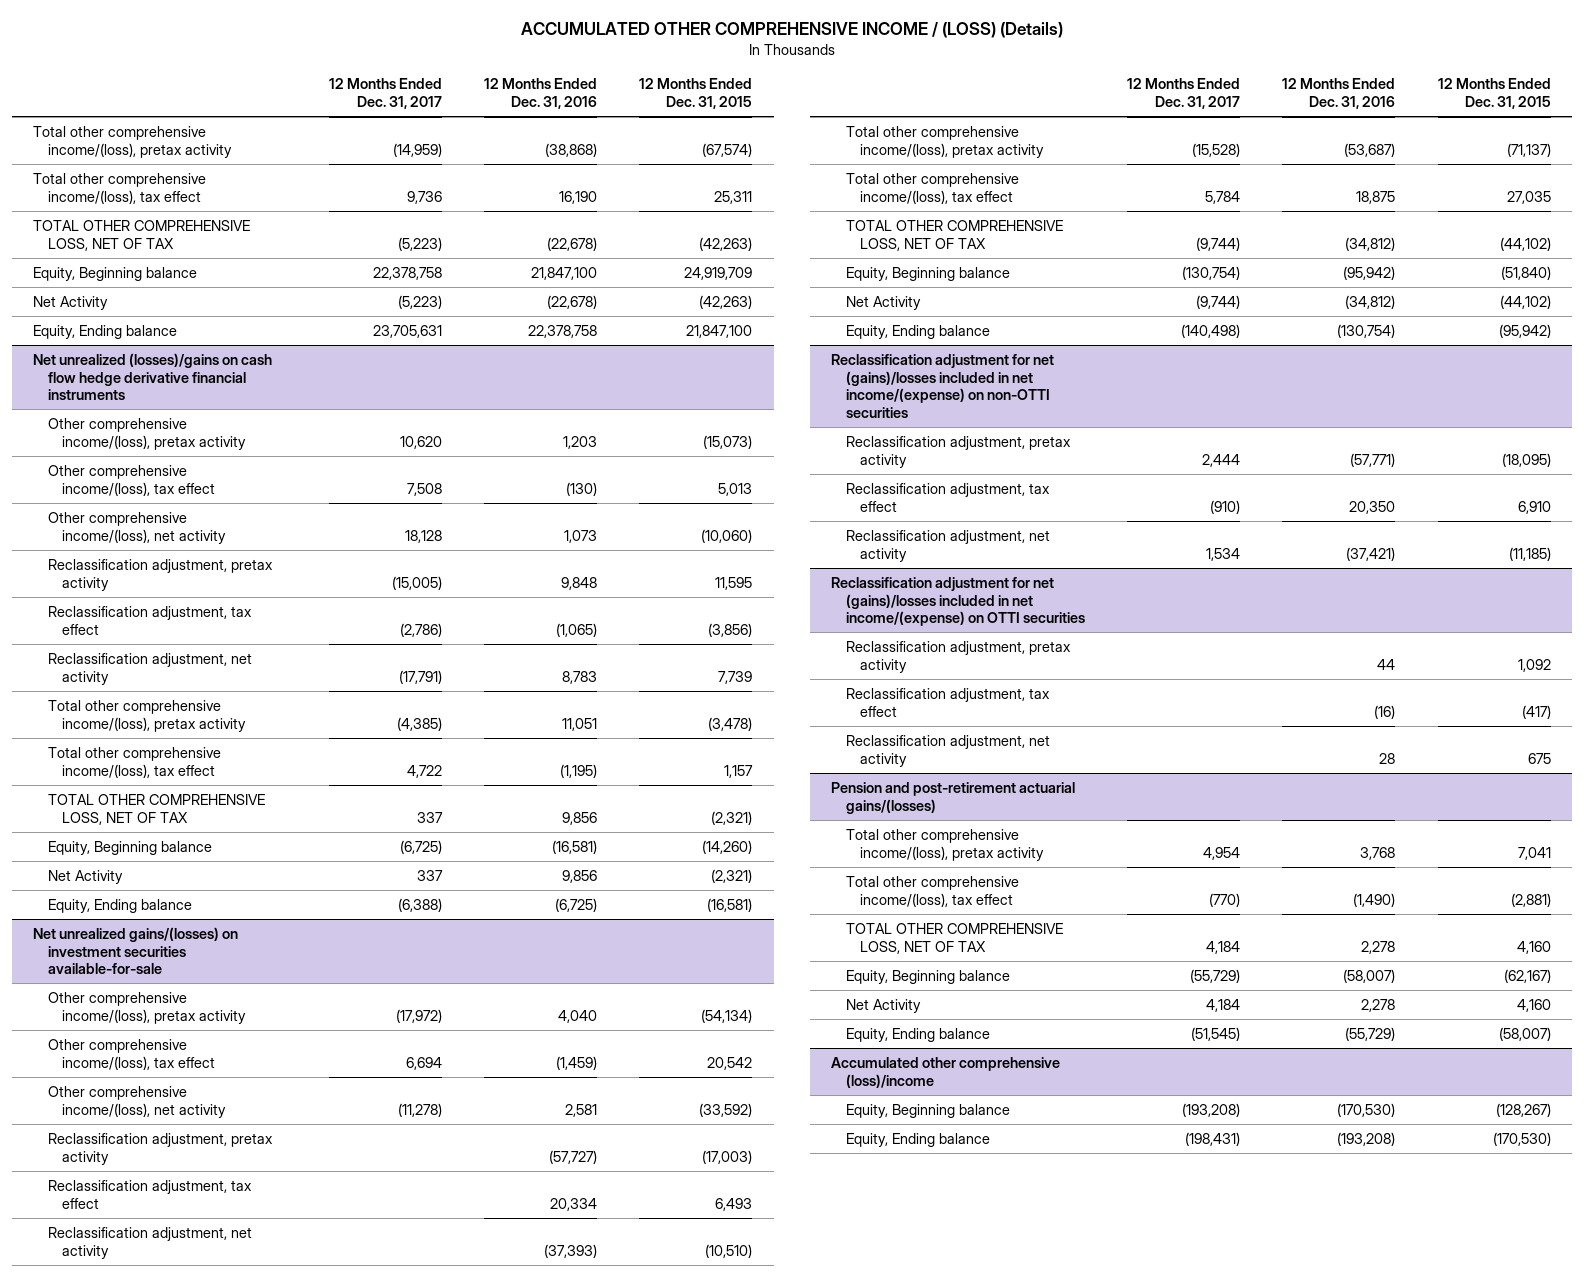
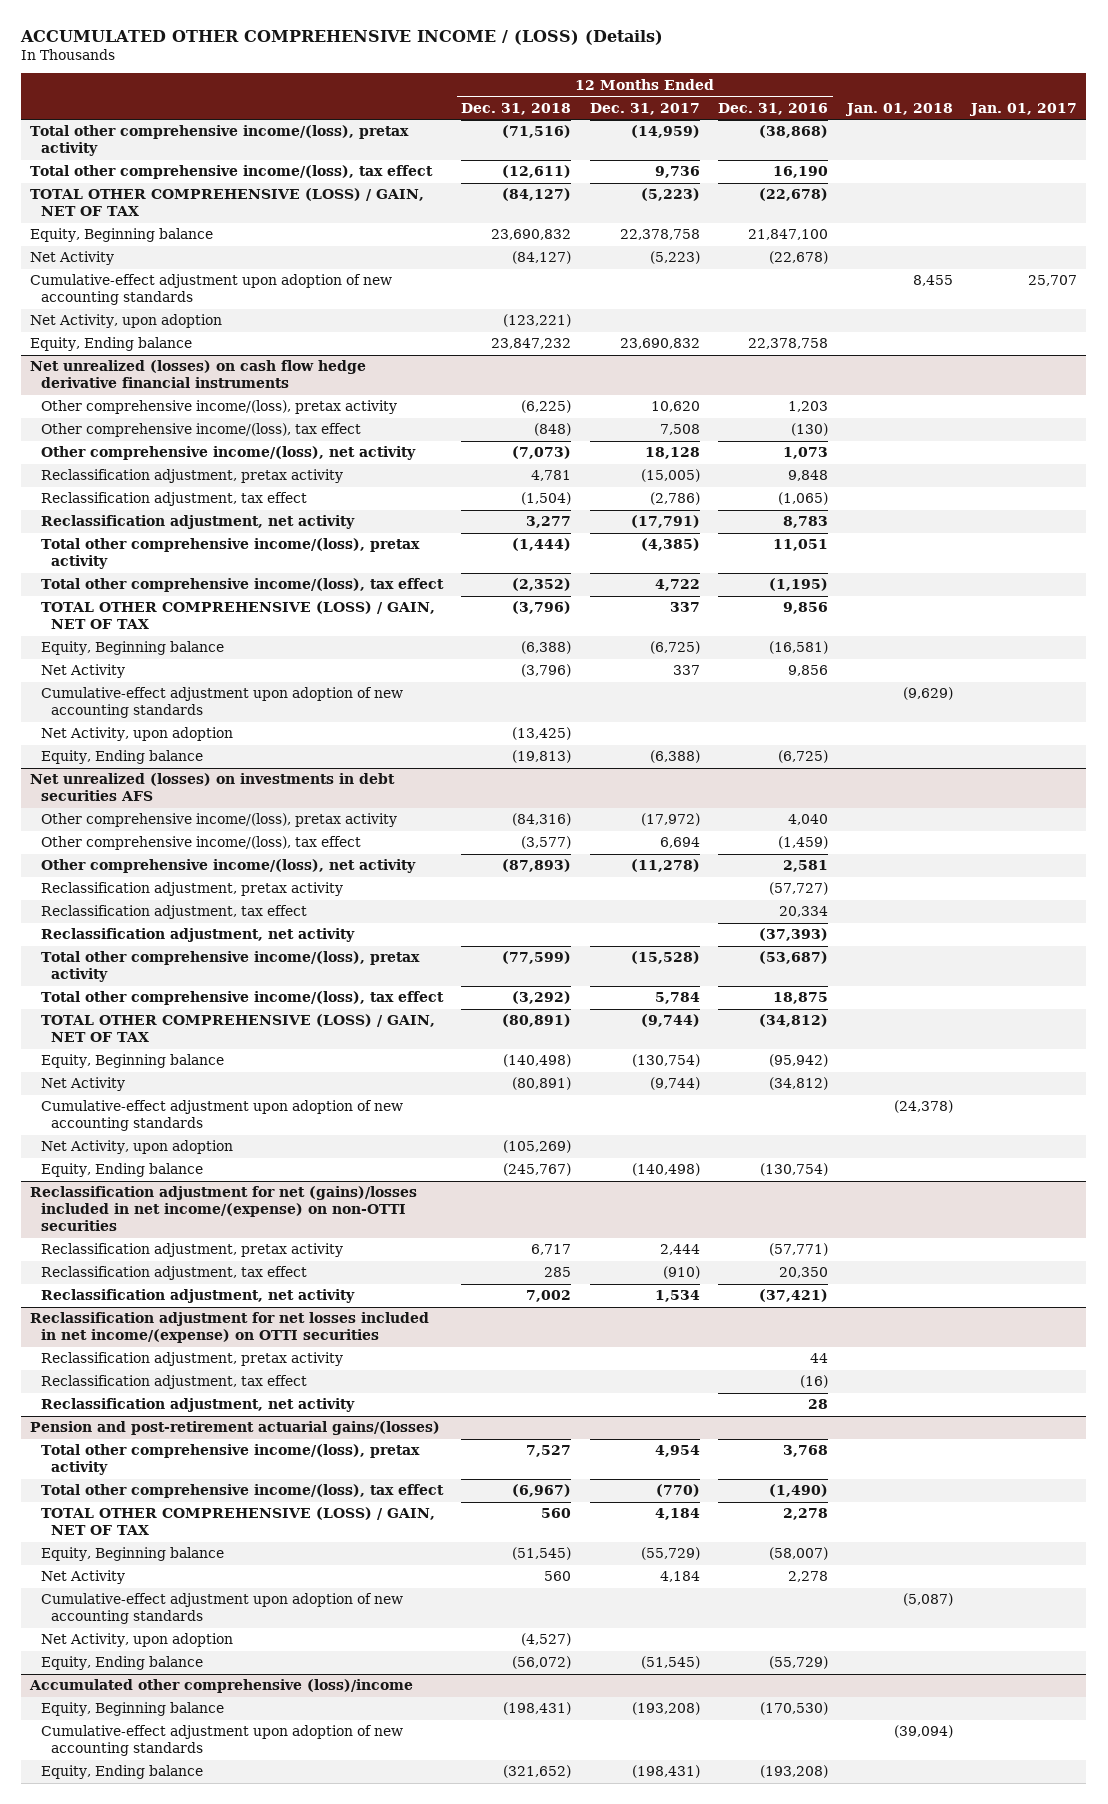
[639,78,753,109] 12 Months Ended Dec. 31, 2015 -> none
none -> [461,102,572,115] Dec. 31, 2018
none -> [844,102,953,116] Jan. 01, 2018
none -> [969,102,1078,116] Jan. 01, 2017
[33,219,251,251] TOTAL OTHER COMPREHENSIVE LOSS, NET OF TAX -> [30,188,425,217] TOTAL OTHER COMPREHENSIVE (LOSS) / GAIN, NET OF TAX
none -> [30,274,393,306] Cumulative-effect adjustment upon adoption of new accounting standards
none -> [30,314,223,329] Net Activity, upon adoption
[372,324,442,338] 23,705,631 -> [619,338,700,350] 23,690,832
[33,352,273,401] Net unrealized (losses)/gains on cash flow hedge derivative financial instruments -> [30,360,367,389] Net unrealized (losses) on cash flow hedge derivative financial instruments
[47,793,265,825] TOTAL OTHER COMPREHENSIVE LOSS, NET OF TAX -> [40,601,435,630] TOTAL OTHER COMPREHENSIVE (LOSS) / GAIN, NET OF TAX
none -> [40,687,403,719] Cumulative-effect adjustment upon adoption of new accounting standards
none -> [40,727,233,742] Net Activity, upon adoption
[33,926,239,975] Net unrealized gains/(losses) on investment securities available-for-sale -> [30,773,396,802] Net unrealized (losses) on investments in debt securities AFS
[845,219,1063,251] TOTAL OTHER COMPREHENSIVE LOSS, NET OF TAX -> [40,1014,435,1043] TOTAL OTHER COMPREHENSIVE (LOSS) / GAIN, NET OF TAX
none -> [40,1100,403,1132] Cumulative-effect adjustment upon adoption of new accounting standards
none -> [40,1140,233,1155] Net Activity, upon adoption
[831,576,1085,627] Reclassification adjustment for net (gains)/losses included in net income/(expense) on OTTI securities -> [30,1312,430,1344] Reclassification adjustment for net losses included in net income/(expense) on OTTI securities
[845,922,1063,954] TOTAL OTHER COMPREHENSIVE LOSS, NET OF TAX -> [40,1507,435,1536] TOTAL OTHER COMPREHENSIVE (LOSS) / GAIN, NET OF TAX
none -> [40,1593,403,1625] Cumulative-effect adjustment upon adoption of new accounting standards
none -> [40,1633,233,1648] Net Activity, upon adoption
none -> [40,1725,403,1757] Cumulative-effect adjustment upon adoption of new accounting standards

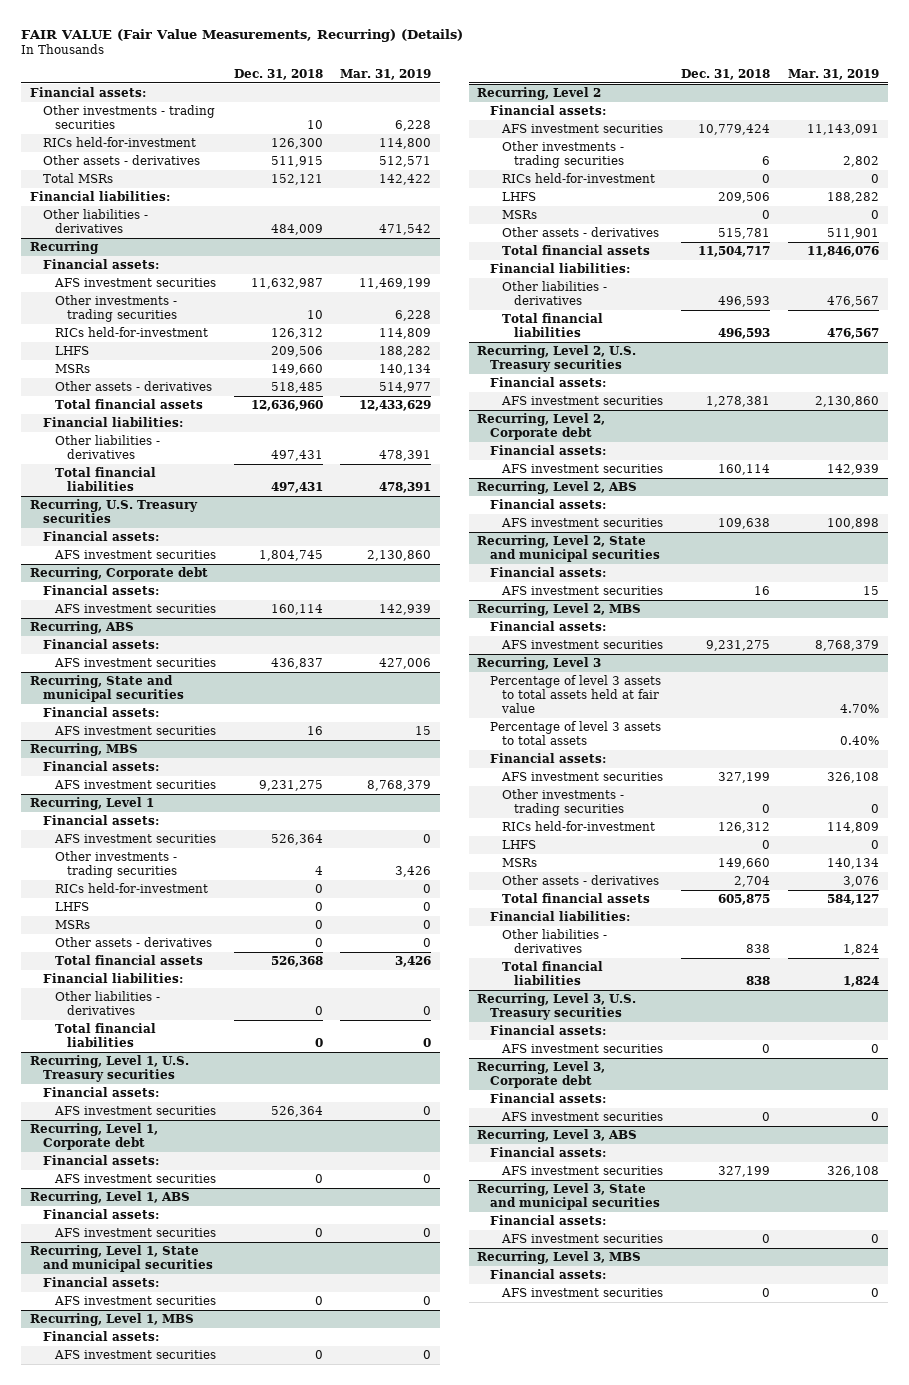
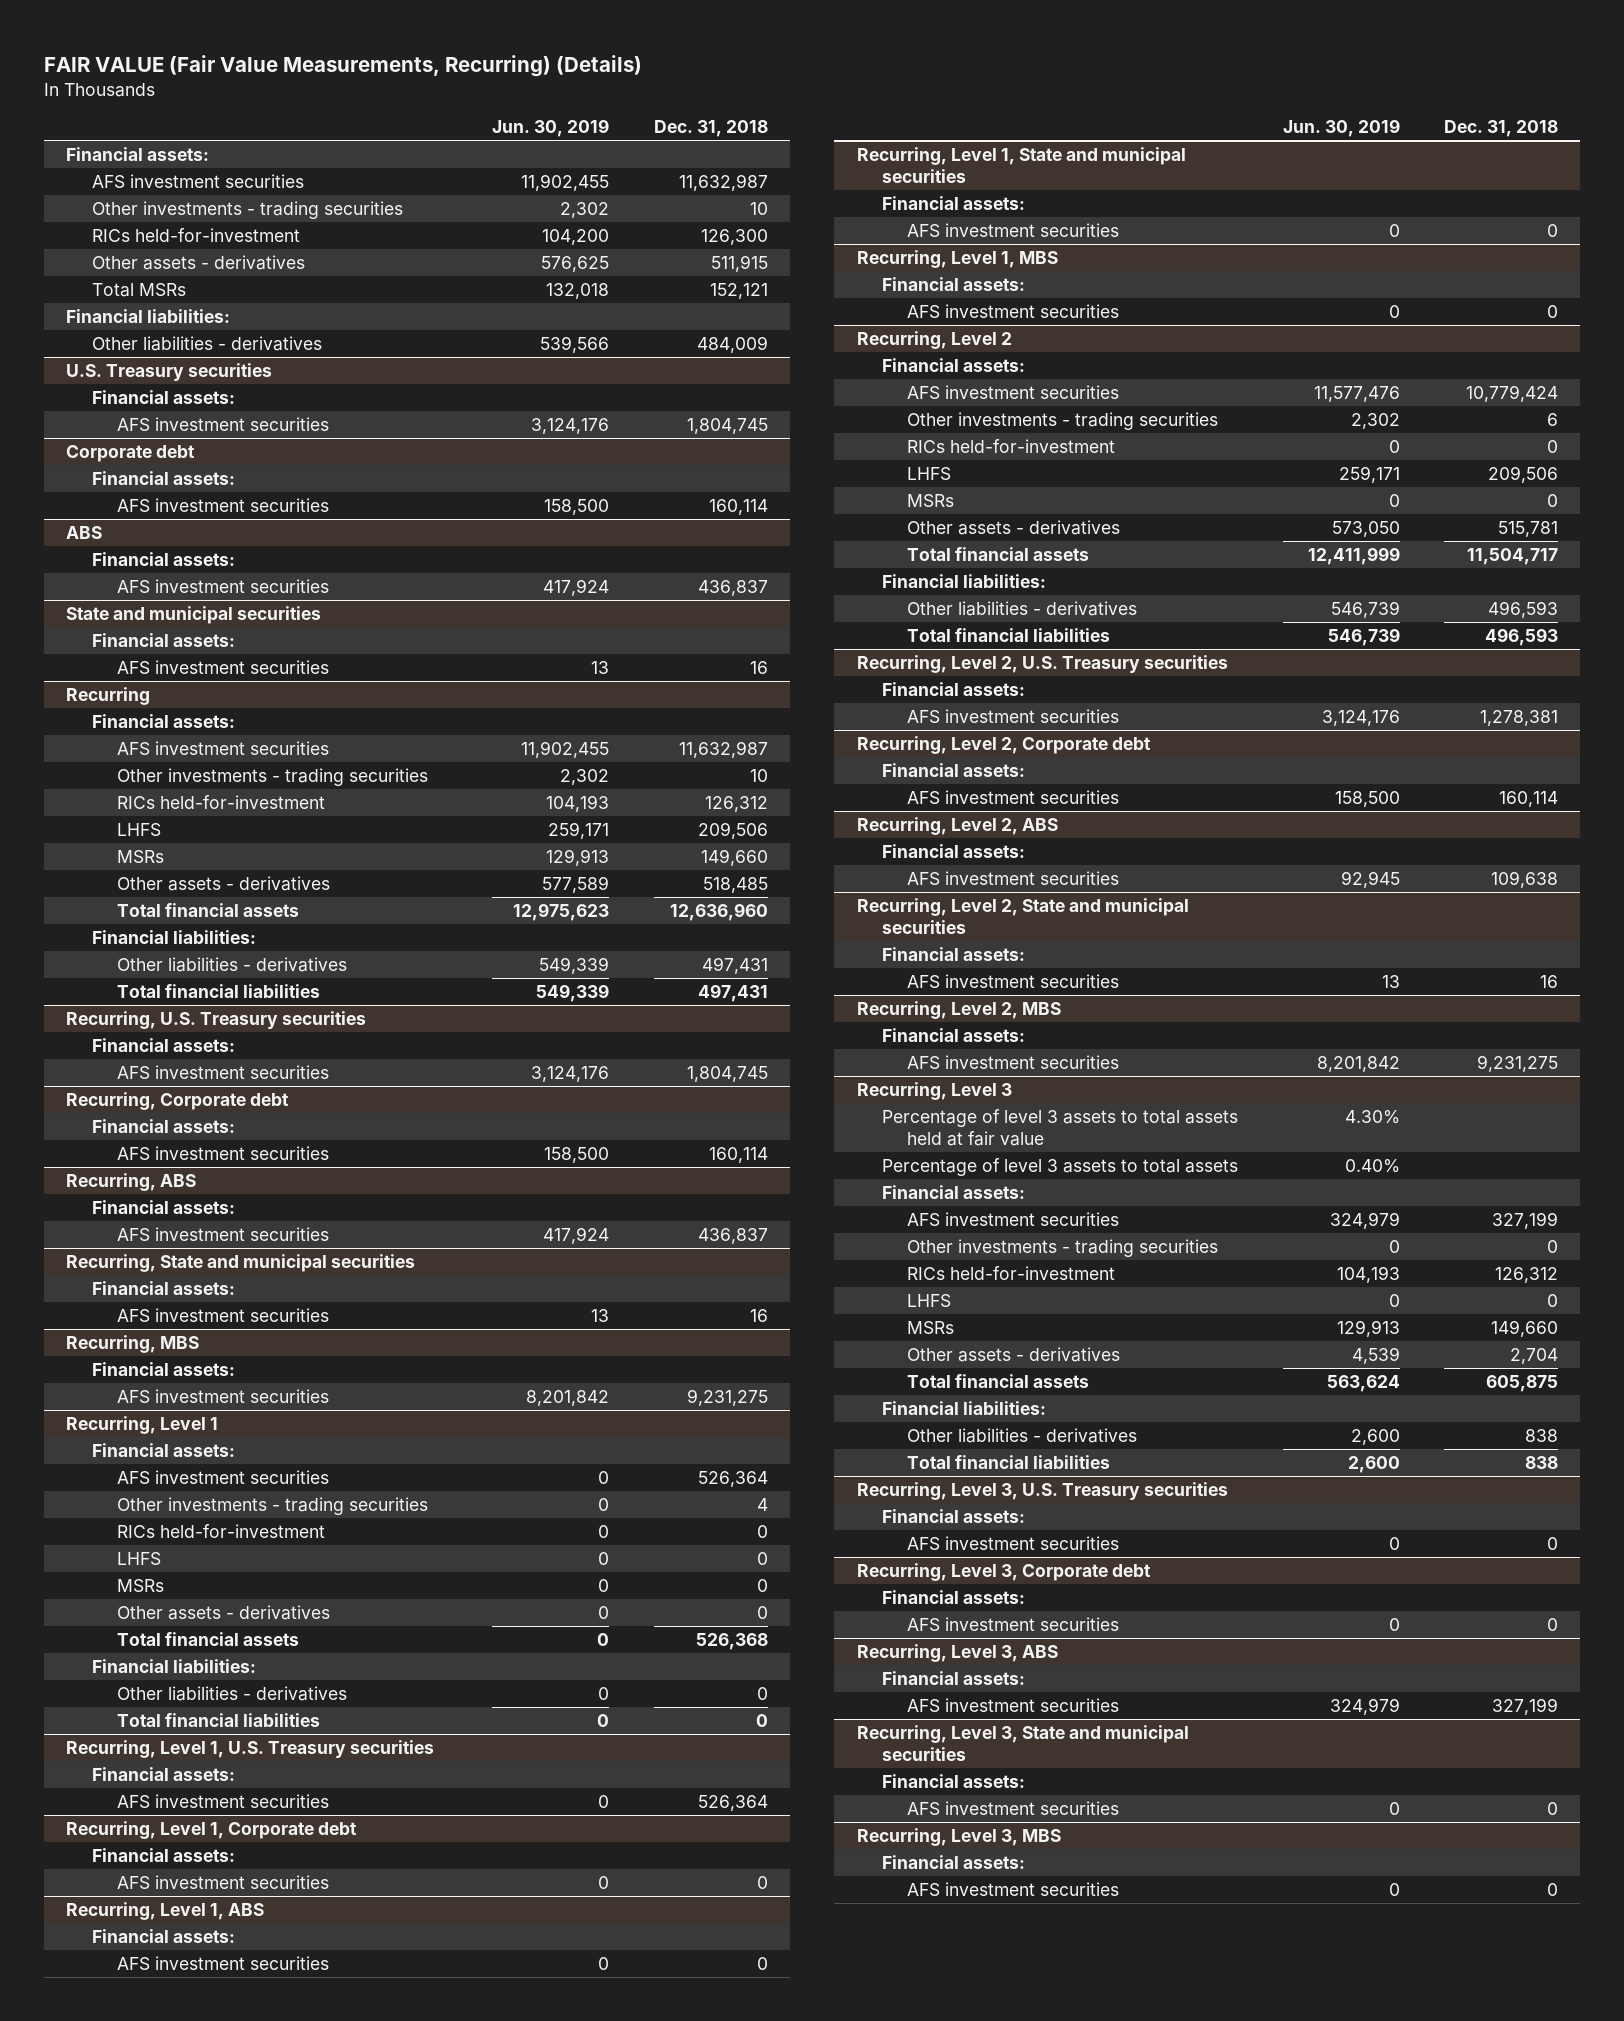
[340,69,432,81] Mar. 31, 2019 -> none
none -> [492,119,610,138] Jun. 30, 2019
none -> [91,173,304,188] AFS investment securities
none -> [66,362,273,381] U.S. Treasury securities
none -> [91,389,235,404] Financial assets:
none -> [116,416,329,431] AFS investment securities
none -> [66,444,196,462] Corporate debt
none -> [91,470,235,485] Financial assets:
none -> [116,497,329,512] AFS investment securities
none -> [66,525,103,539] ABS
none -> [91,551,235,566] Financial assets:
none -> [116,578,329,593] AFS investment securities
none -> [66,605,322,624] State and municipal securities
none -> [91,632,235,647] Financial assets:
none -> [116,659,329,674] AFS investment securities

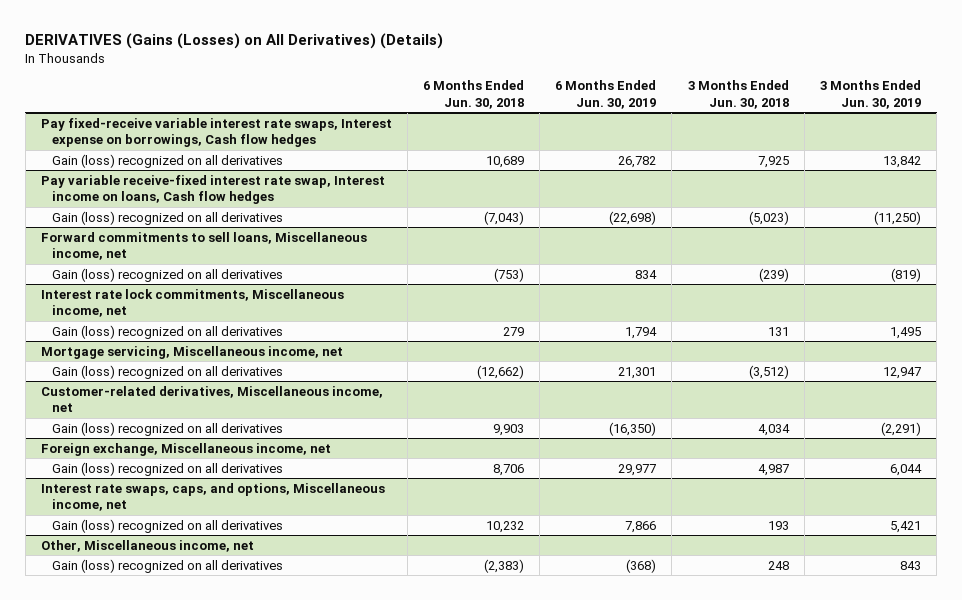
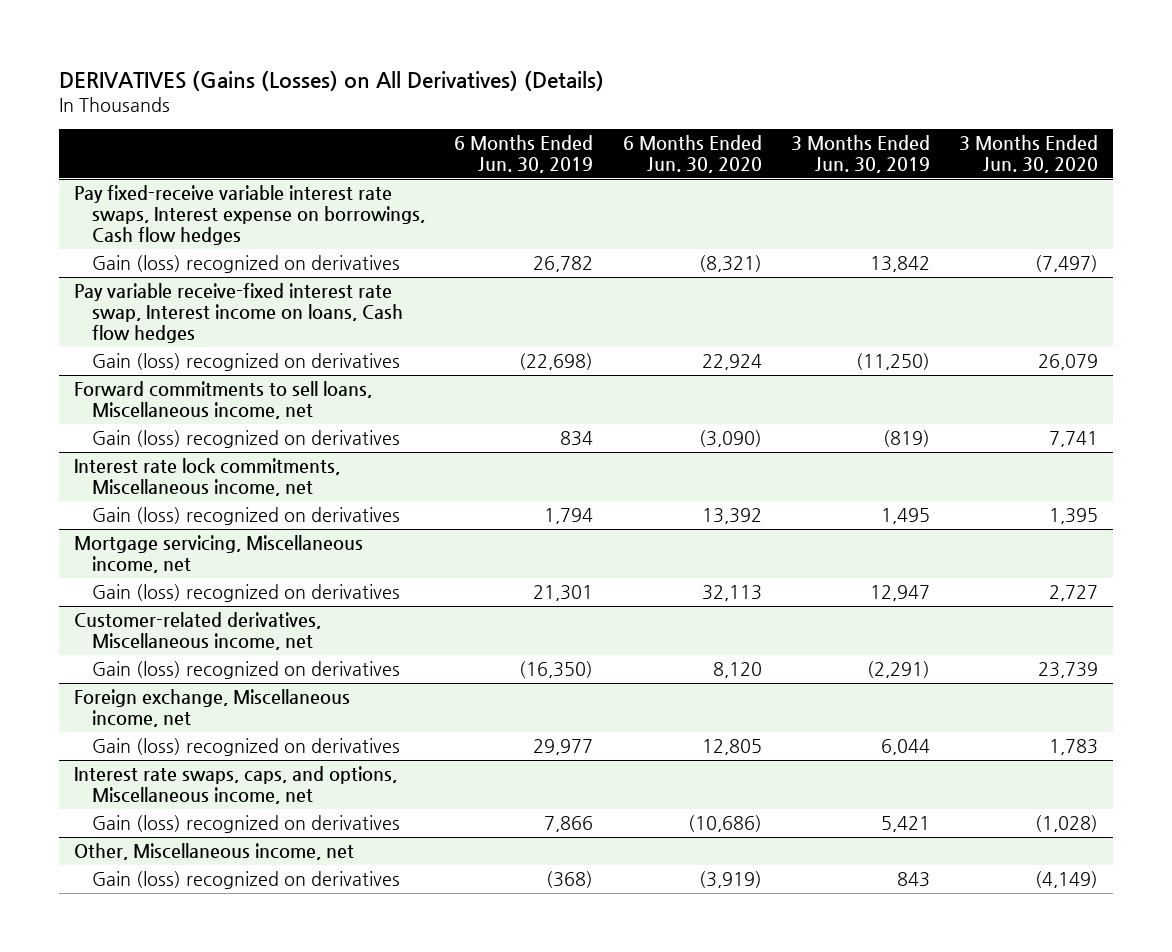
[422,80,524,109] 6 Months Ended Jun. 30, 2018 -> none
[687,80,789,109] 3 Months Ended Jun. 30, 2018 -> none
none -> [622,135,762,173] 6 Months Ended Jun. 30, 2020
none -> [959,135,1099,173] 3 Months Ended Jun. 30, 2020
[52,153,284,168] Gain (loss) recognized on all derivatives -> [92,255,401,274] Gain (loss) recognized on derivatives
[52,210,284,225] Gain (loss) recognized on all derivatives -> [92,353,401,372] Gain (loss) recognized on derivatives
[52,267,284,282] Gain (loss) recognized on all derivatives -> [92,430,401,449] Gain (loss) recognized on derivatives
[52,324,284,339] Gain (loss) recognized on all derivatives -> [92,507,401,526] Gain (loss) recognized on derivatives
[52,364,284,379] Gain (loss) recognized on all derivatives -> [92,584,401,603] Gain (loss) recognized on derivatives
[52,421,284,436] Gain (loss) recognized on all derivatives -> [92,661,401,680] Gain (loss) recognized on derivatives
[52,461,284,476] Gain (loss) recognized on all derivatives -> [92,738,401,757] Gain (loss) recognized on derivatives
[52,518,284,533] Gain (loss) recognized on all derivatives -> [92,815,401,834] Gain (loss) recognized on derivatives
[52,558,284,573] Gain (loss) recognized on all derivatives -> [92,871,401,890] Gain (loss) recognized on derivatives

